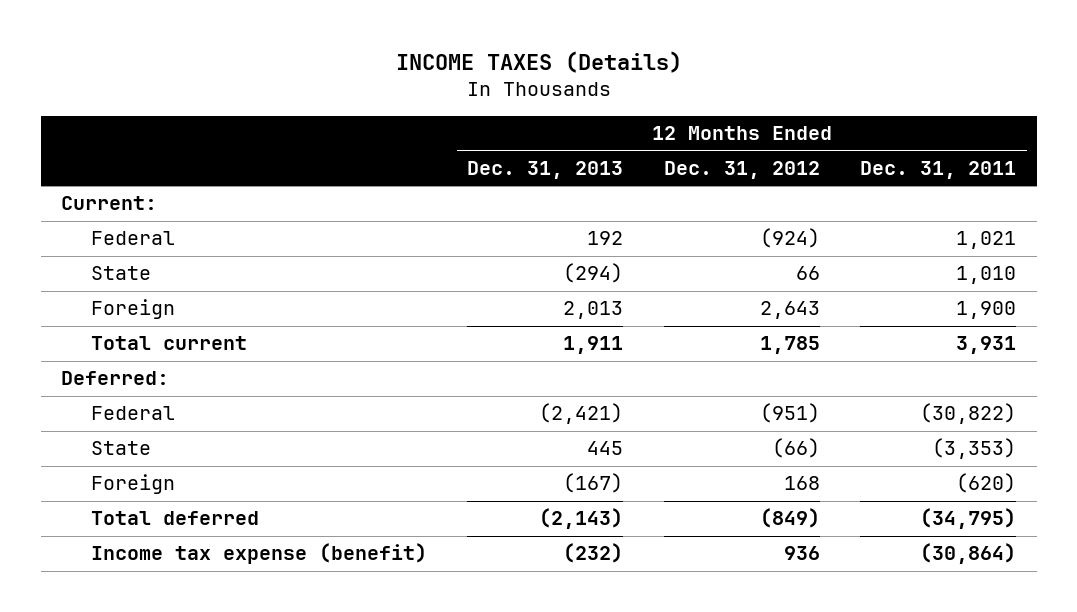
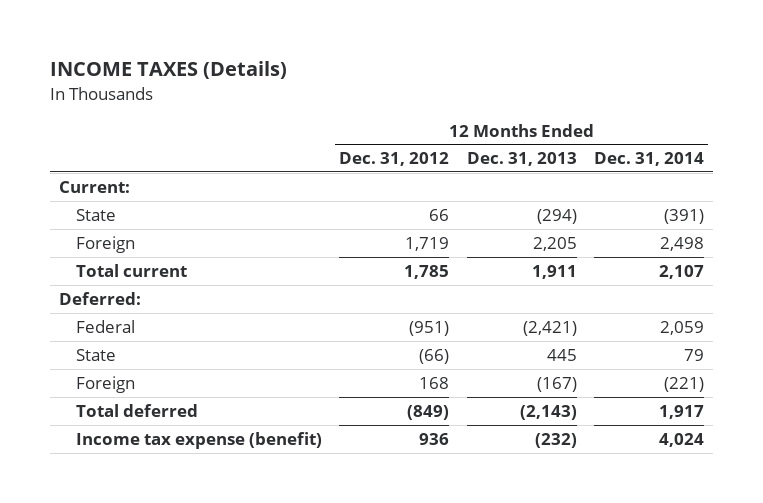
[860,160,1017,179] Dec. 31, 2011 -> none
none -> [594,152,705,167] Dec. 31, 2014
[90,231,175,246] Federal -> none
[563,301,624,320] 2,013 -> [532,236,577,251] 2,205
[759,301,820,320] 2,643 -> [405,236,450,251] 1,719

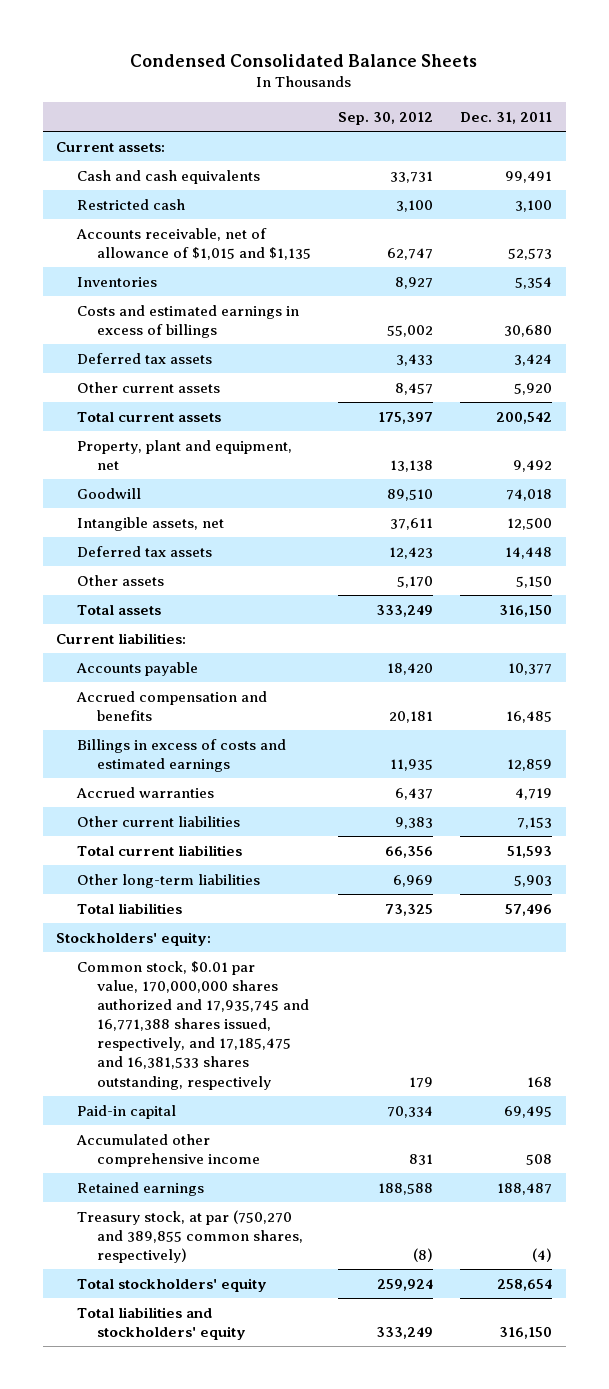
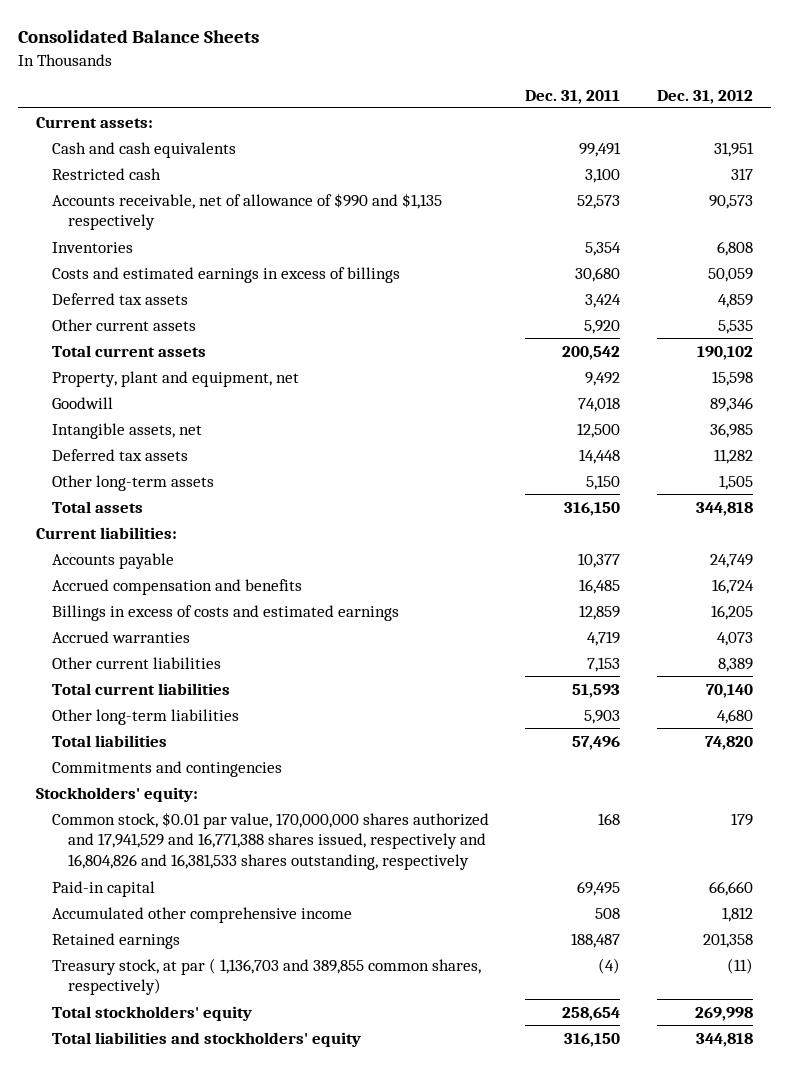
[130,53,478,67] Condensed Consolidated Balance Sheets -> [17,30,259,44] Consolidated Balance Sheets
[338,112,434,126] Sep. 30, 2012 -> none
none -> [656,89,753,104] Dec. 31, 2012
[75,227,312,260] Accounts receivable, net of allowance of $1,015 and $1,135 -> [51,192,442,231] Accounts receivable, net of allowance of $990 and $1,135 respectively
[76,574,164,586] Other assets -> [51,474,214,491] Other long-term assets
none -> [51,760,282,777] Commitments and contingencies
[76,960,310,1090] Common stock, $0.01 par value, 170,000,000 shares authorized and 17,935,745 and 16,771,388 shares issued, respectively, and 17,185,475 and 16,381,533 shares outstanding, respectively -> [51,811,489,871] Common stock, $0.01 par value, 170,000,000 shares authorized and 17,941,529 and 16,771,388 shares issued, respectively and 16,804,826 and 16,381,533 shares outstanding, respectively
[76,1209,304,1264] Treasury stock, at par (750,270 and 389,855 common shares, respectively) -> [51,957,481,996] Treasury stock, at par ( 1,136,703 and 389,855 common shares, respectively)

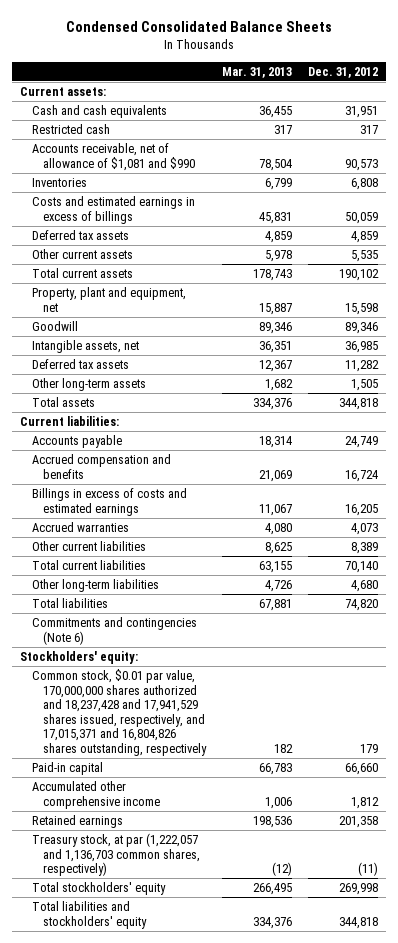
[17,30,259,44] Consolidated Balance Sheets -> [65,20,332,32] Condensed Consolidated Balance Sheets
[525,89,621,104] Dec. 31, 2011 -> none
none -> [221,66,292,78] Mar. 31, 2013
[51,192,442,231] Accounts receivable, net of allowance of $990 and $1,135 respectively -> [31,143,196,171] Accounts receivable, net of allowance of $1,081 and $990
[51,760,282,777] Commitments and contingencies -> [31,617,197,645] Commitments and contingencies (Note 6)
[51,811,489,871] Common stock, $0.01 par value, 170,000,000 shares authorized and 17,941,529 and 16,771,388 shares issued, respectively and 16,804,826 and 16,381,533 shares outstanding, respectively -> [31,669,208,756] Common stock, $0.01 par value, 170,000,000 shares authorized and 18,237,428 and 17,941,529 shares issued, respectively, and 17,015,371 and 16,804,826 shares outstanding, respectively
[51,957,481,996] Treasury stock, at par ( 1,136,703 and 389,855 common shares, respectively) -> [31,833,201,877] Treasury stock, at par (1,222,057 and 1,136,703 common shares, respectively)

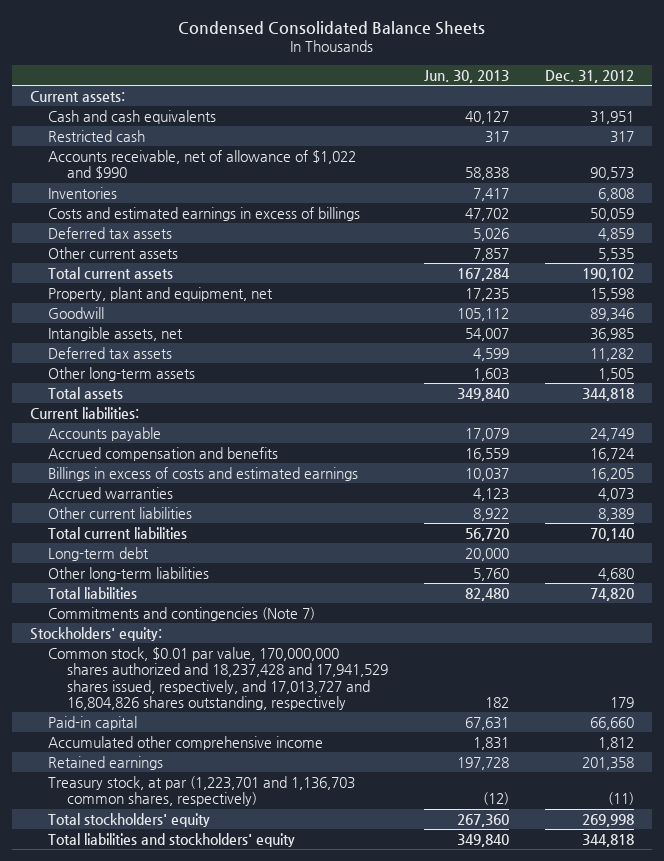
[221,66,292,78] Mar. 31, 2013 -> none
none -> [423,70,509,84] Jun. 30, 2013
[31,143,196,171] Accounts receivable, net of allowance of $1,081 and $990 -> [48,149,357,180] Accounts receivable, net of allowance of $1,022 and $990
none -> [48,546,150,561] Long-term debt
[31,617,197,645] Commitments and contingencies (Note 6) -> [48,606,316,621] Commitments and contingencies (Note 7)
[31,669,208,756] Common stock, $0.01 par value, 170,000,000 shares authorized and 18,237,428 and 17,941,529 shares issued, respectively, and 17,015,371 and 16,804,826 shares outstanding, respectively -> [48,646,388,710] Common stock, $0.01 par value, 170,000,000 shares authorized and 18,237,428 and 17,941,529 shares issued, respectively, and 17,013,727 and 16,804,826 shares outstanding, respectively
[31,833,201,877] Treasury stock, at par (1,222,057 and 1,136,703 common shares, respectively) -> [48,775,356,807] Treasury stock, at par (1,223,701 and 1,136,703 common shares, respectively)

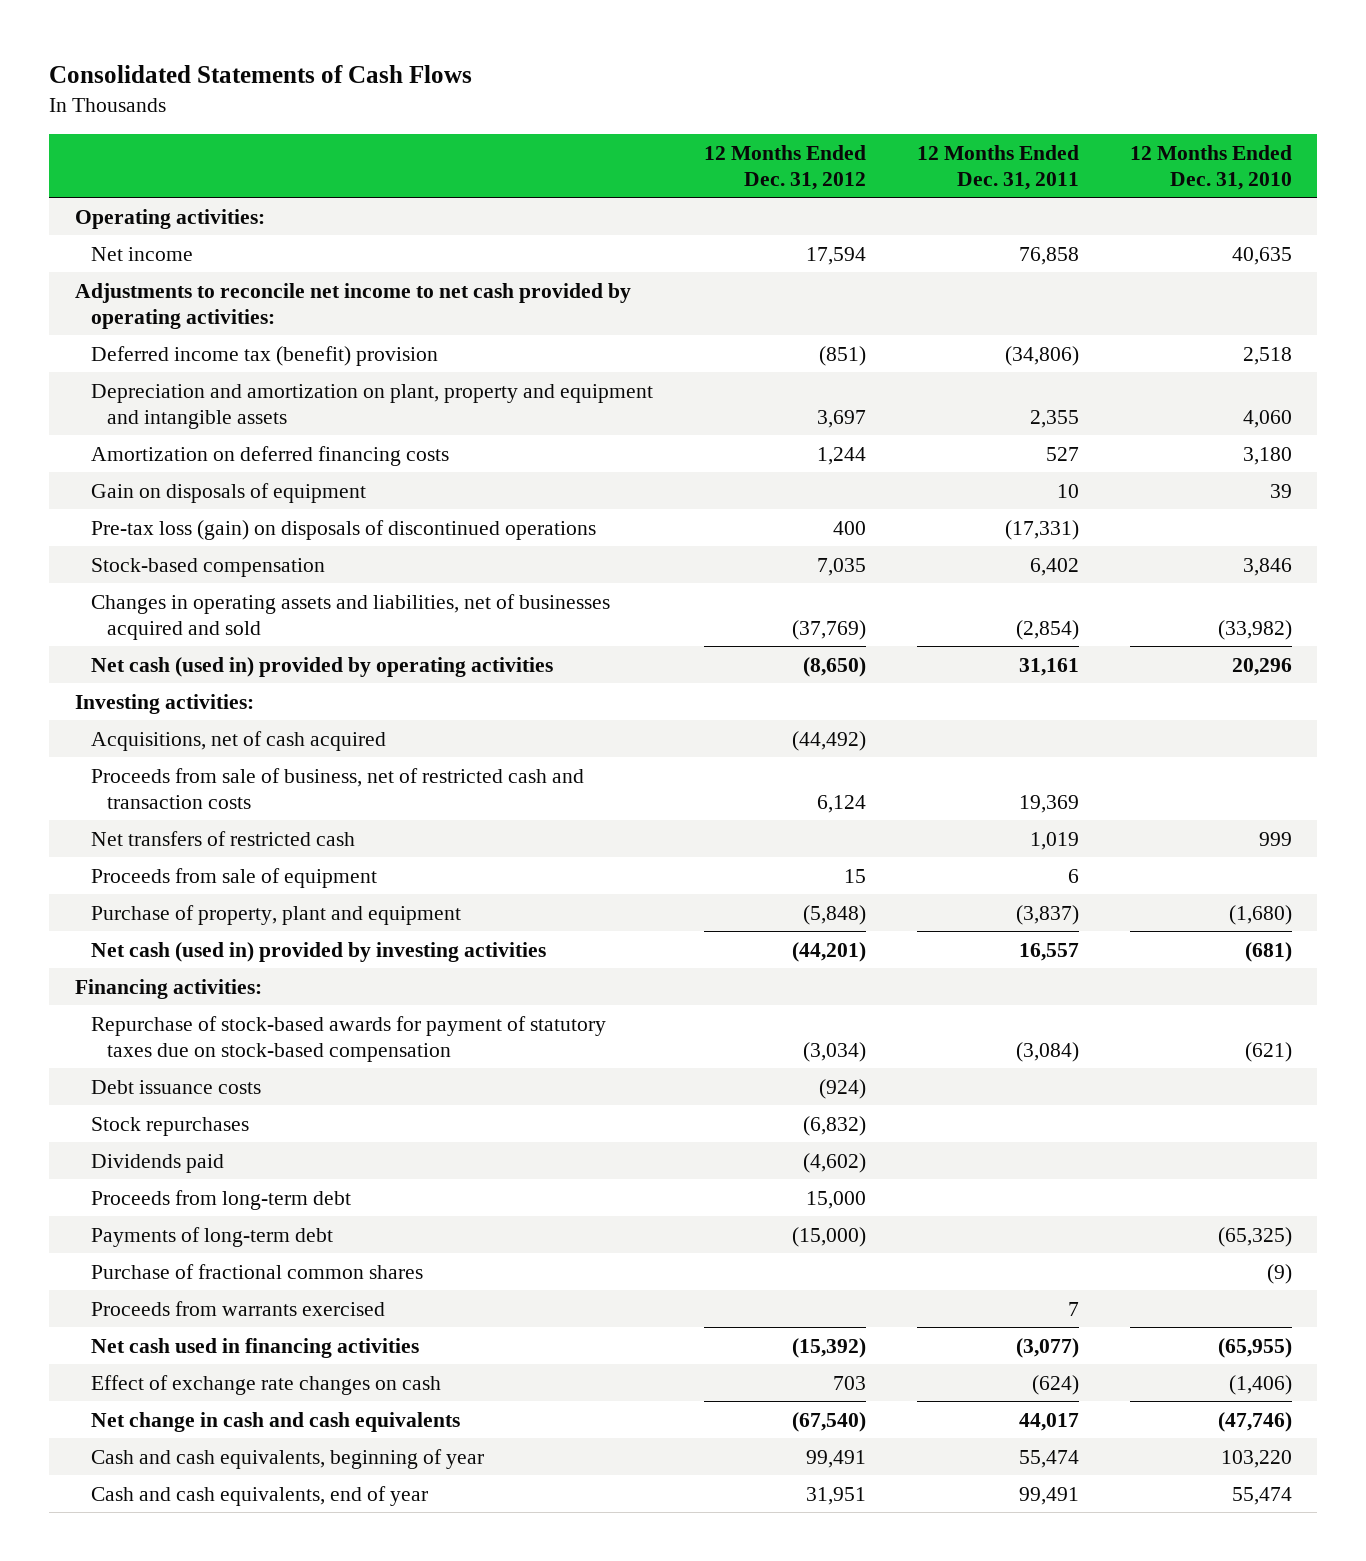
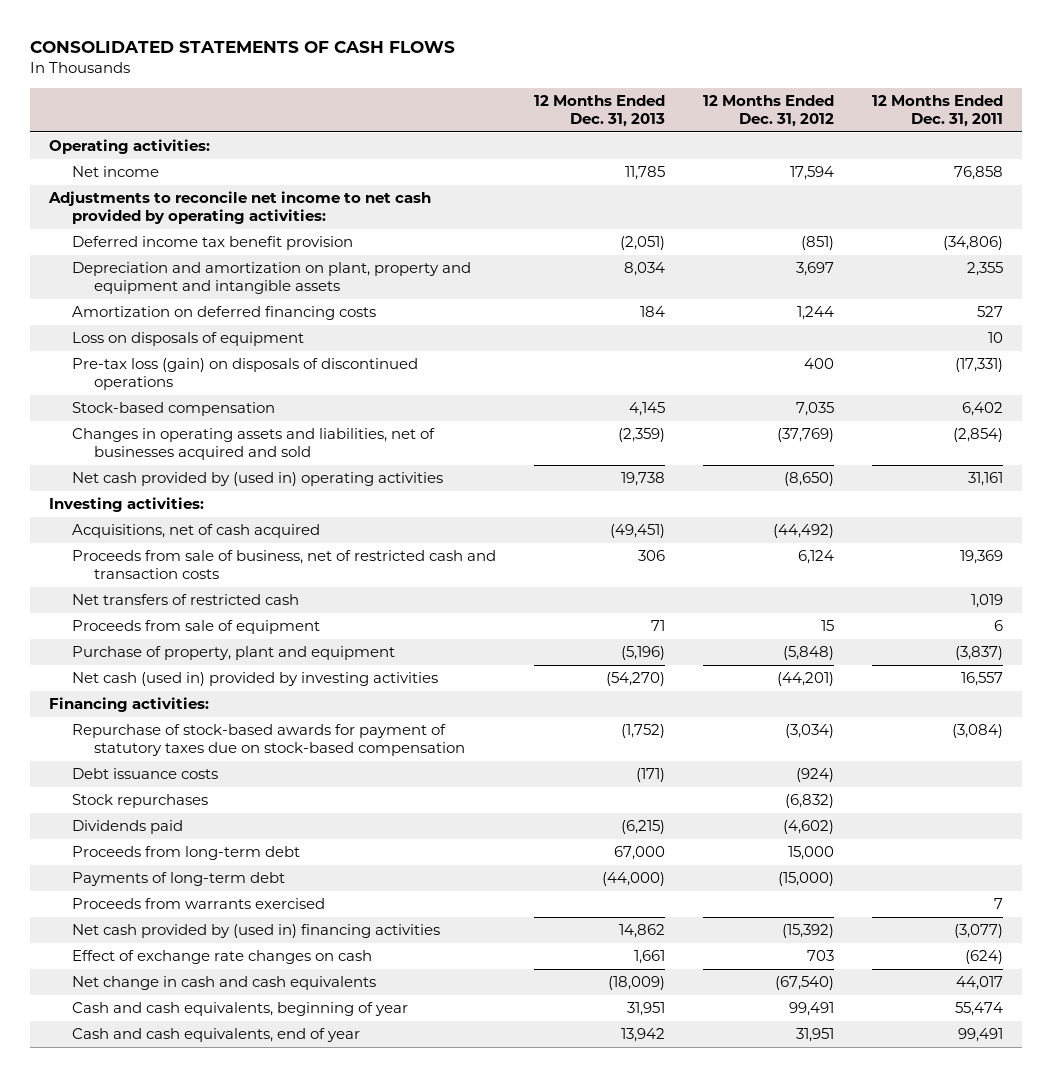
[49,64,473,83] Consolidated Statements of Cash Flows -> [30,41,456,54] CONSOLIDATED STATEMENTS OF CASH FLOWS
[1129,144,1292,190] 12 Months Ended Dec. 31, 2010 -> none
none -> [533,95,665,128] 12 Months Ended Dec. 31, 2013
[90,345,438,366] Deferred income tax (benefit) provision -> [71,236,353,251] Deferred income tax benefit provision
[90,482,366,503] Gain on disposals of equipment -> [71,332,304,347] Loss on disposals of equipment
[90,656,553,677] Net cash (used in) provided by operating activities -> [71,472,443,487] Net cash provided by (used in) operating activities
[90,1263,423,1279] Purchase of fractional common shares -> none
[90,1337,419,1358] Net cash used in financing activities -> [71,924,440,939] Net cash provided by (used in) financing activities

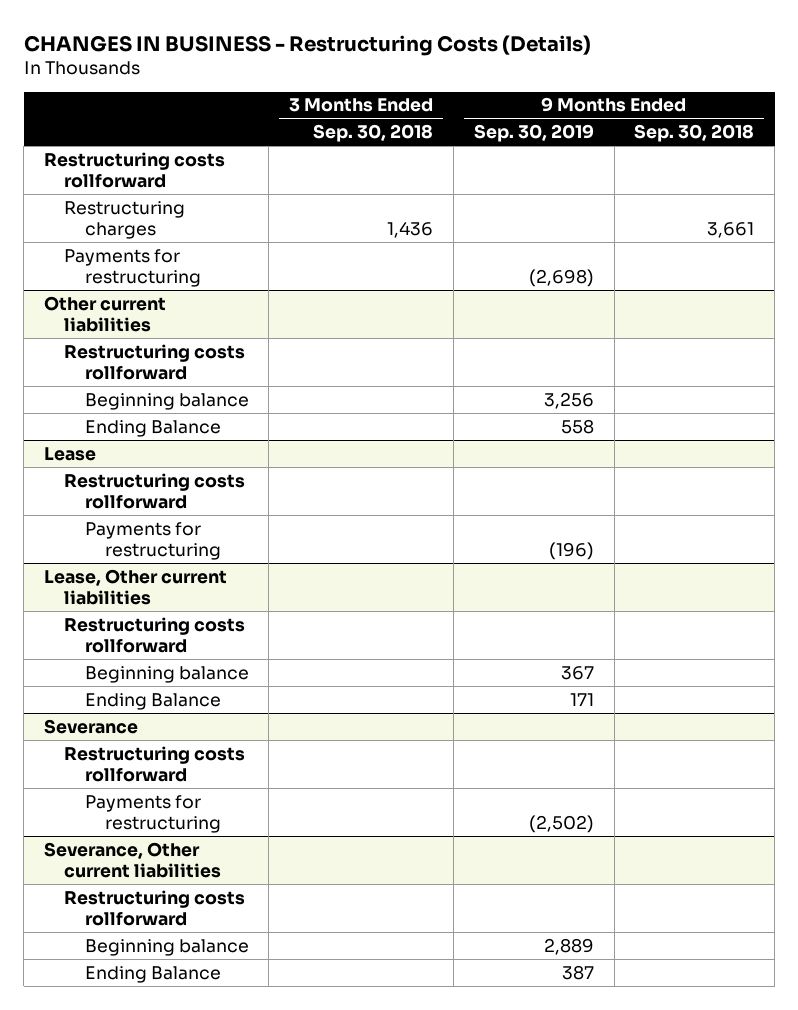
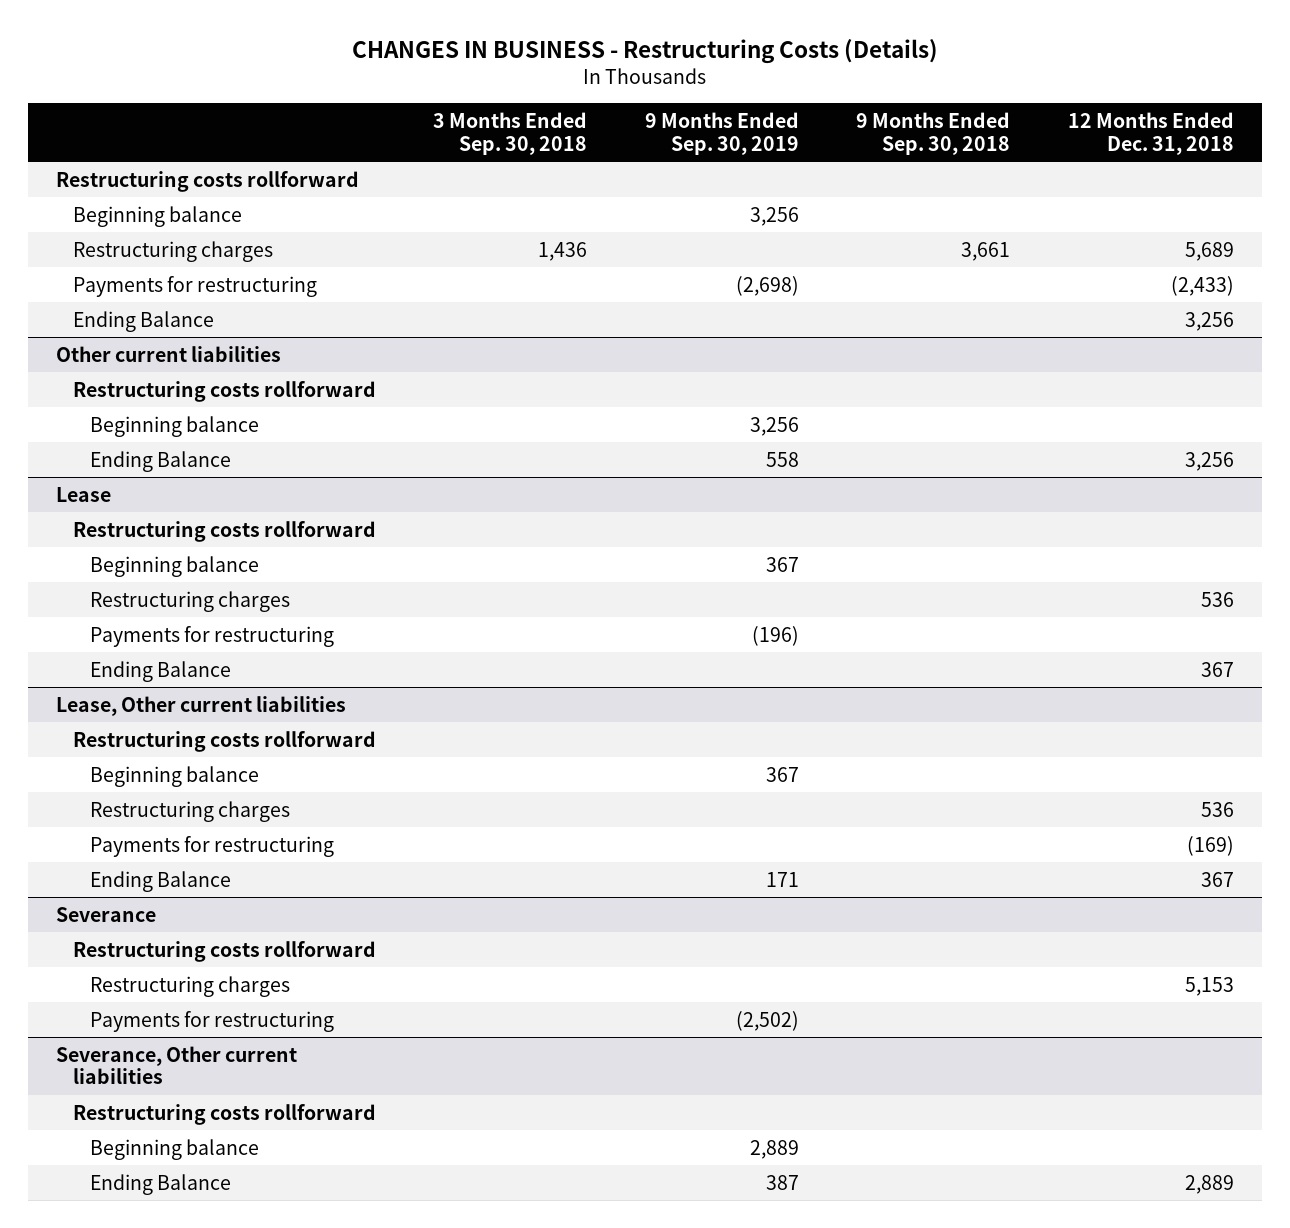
none -> [1067,112,1234,155] 12 Months Ended Dec. 31, 2018
none -> [73,205,243,227] Beginning balance
none -> [73,310,215,332] Ending Balance
none -> [89,555,259,577] Beginning balance
none -> [89,590,290,612] Restructuring charges
none -> [89,660,231,682] Ending Balance
none -> [89,800,290,822] Restructuring charges
none -> [89,835,334,857] Payments for restructuring
none -> [89,975,290,997] Restructuring charges

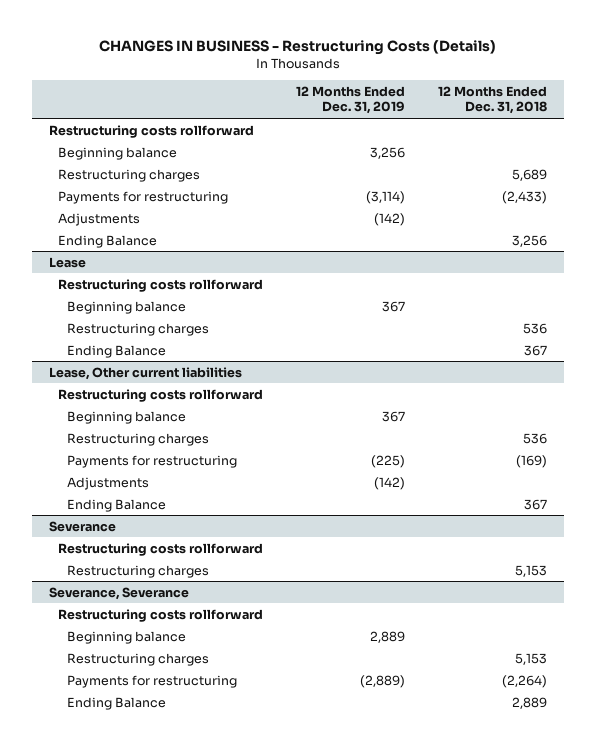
[433,112,588,155] 3 Months Ended Sep. 30, 2018 -> none
[644,112,799,155] 9 Months Ended Sep. 30, 2019 -> none
[856,112,1011,155] 9 Months Ended Sep. 30, 2018 -> none
none -> [295,85,405,115] 12 Months Ended Dec. 31, 2019
[73,310,215,332] Ending Balance -> none
[56,345,282,362] Other current liabilities -> none
[73,380,377,402] Restructuring costs rollforward -> none
[89,415,259,437] Beginning balance -> none
none -> [57,212,140,226] Adjustments
[89,625,334,647] Payments for restructuring -> none
none -> [66,476,149,490] Adjustments
[89,1010,334,1032] Payments for restructuring -> none
[56,1045,298,1085] Severance, Other current liabilities -> none
none -> [48,586,189,600] Severance, Severance
none -> [66,652,209,666] Restructuring charges
none -> [66,674,237,688] Payments for restructuring

